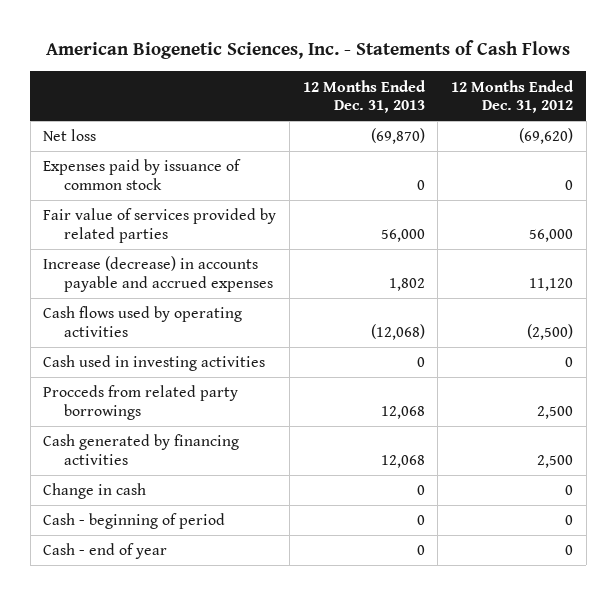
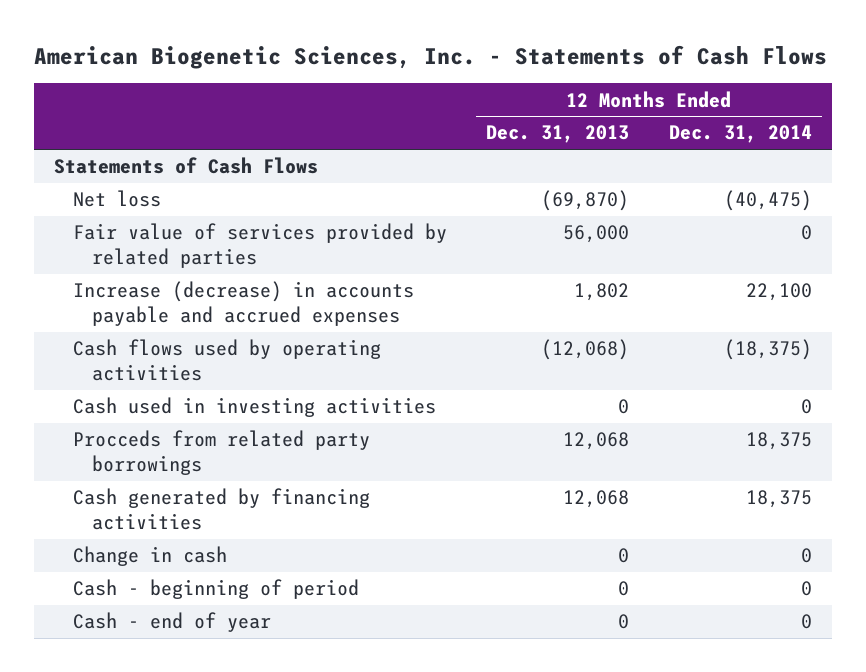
[451,79,575,114] 12 Months Ended Dec. 31, 2012 -> none
none -> [669,125,813,144] Dec. 31, 2014
none -> [53,157,318,175] Statements of Cash Flows
[43,159,242,190] Expenses paid by issuance of common stock -> none

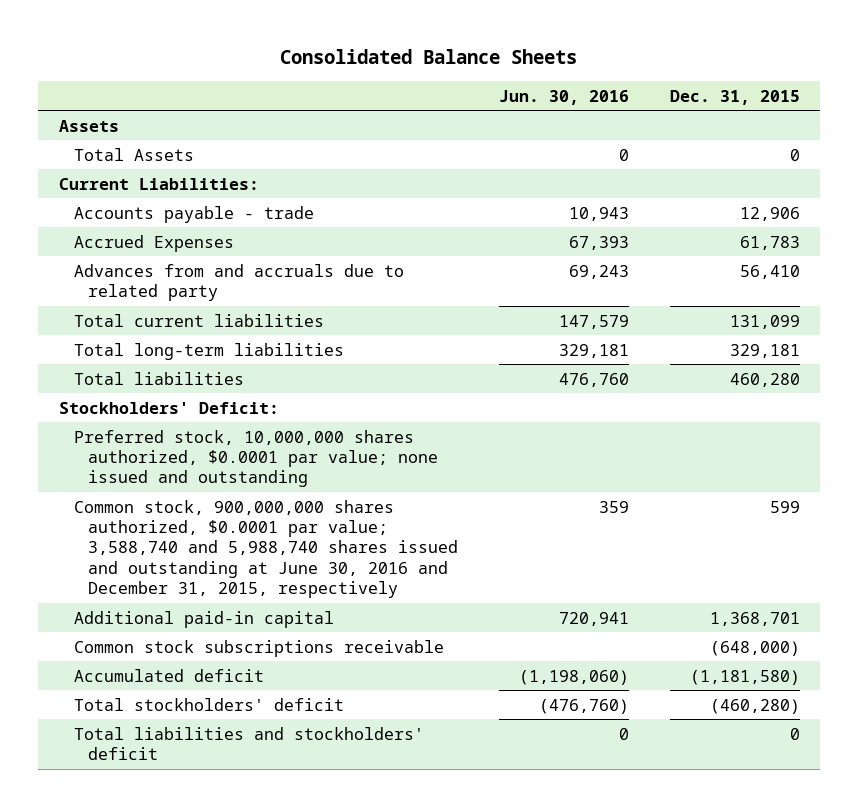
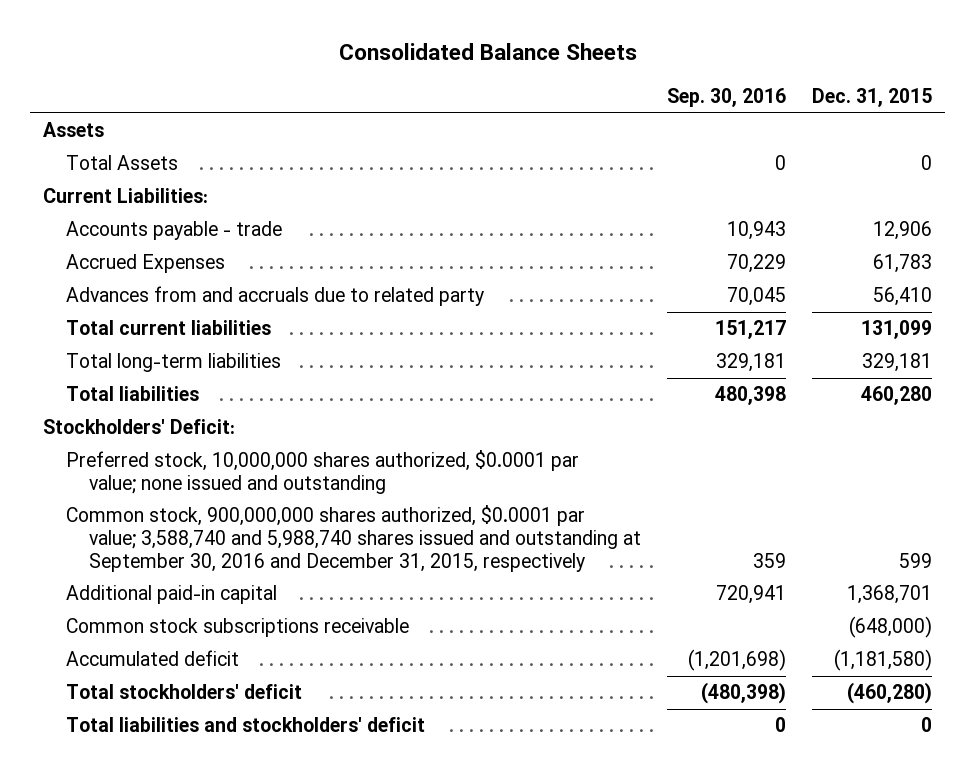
[498,89,629,105] Jun. 30, 2016 -> none
none -> [667,88,787,108] Sep. 30, 2016
[73,499,459,599] Common stock, 900,000,000 shares authorized, $0.0001 par value; 3,588,740 and 5,988,740 shares issued and outstanding at June 30, 2016 and December 31, 2015, respectively -> [66,505,642,572] Common stock, 900,000,000 shares authorized, $0.0001 par value; 3,588,740 and 5,988,740 shares issued and outstanding at September 30, 2016 and December 31, 2015, respectively

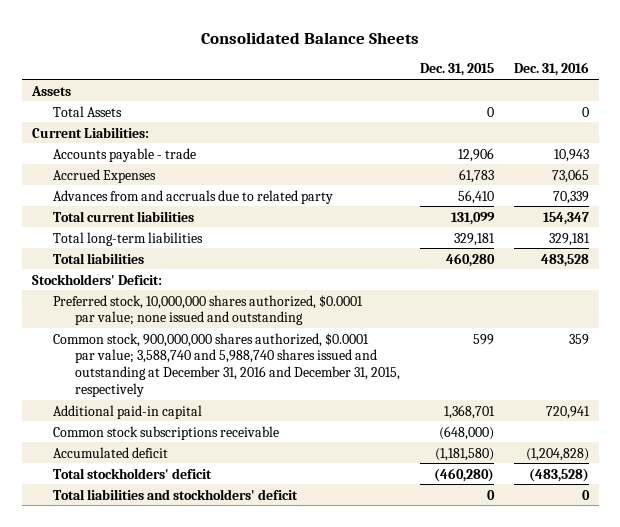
[667,88,787,108] Sep. 30, 2016 -> none
none -> [513,62,589,77] Dec. 31, 2016
[66,505,642,572] Common stock, 900,000,000 shares authorized, $0.0001 par value; 3,588,740 and 5,988,740 shares issued and outstanding at September 30, 2016 and December 31, 2015, respectively -> [53,332,400,398] Common stock, 900,000,000 shares authorized, $0.0001 par value; 3,588,740 and 5,988,740 shares issued and outstanding at December 31, 2016 and December 31, 2015, respectively

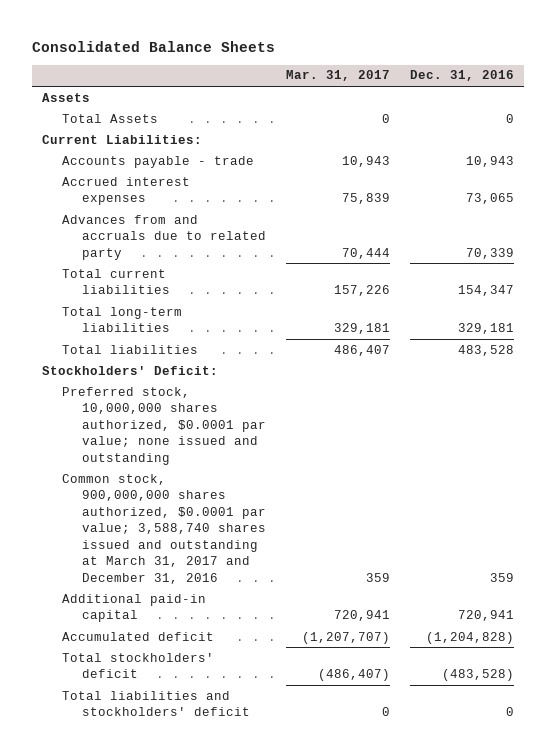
[419,63,494,77] Dec. 31, 2015 -> none
none -> [286,70,391,82] Mar. 31, 2017
[53,168,157,183] Accrued Expenses -> [62,176,191,206] Accrued interest expenses
[53,332,400,398] Common stock, 900,000,000 shares authorized, $0.0001 par value; 3,588,740 and 5,988,740 shares issued and outstanding at December 31, 2016 and December 31, 2015, respectively -> [62,473,267,584] Common stock, 900,000,000 shares authorized, $0.0001 par value; 3,588,740 shares issued and outstanding at March 31, 2017 and December 31, 2016
[53,425,280,440] Common stock subscriptions receivable -> none

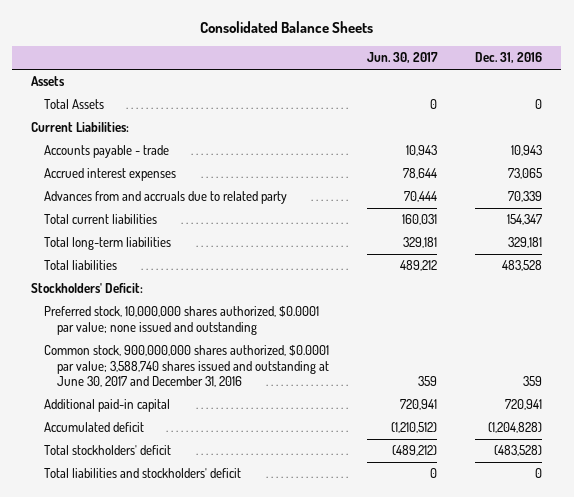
[286,70,391,82] Mar. 31, 2017 -> none
none -> [367,52,439,64] Jun. 30, 2017
[62,473,267,584] Common stock, 900,000,000 shares authorized, $0.0001 par value; 3,588,740 shares issued and outstanding at March 31, 2017 and December 31, 2016 -> [44,345,330,388] Common stock, 900,000,000 shares authorized, $0.0001 par value; 3,588,740 shares issued and outstanding at June 30, 2017 and December 31, 2016

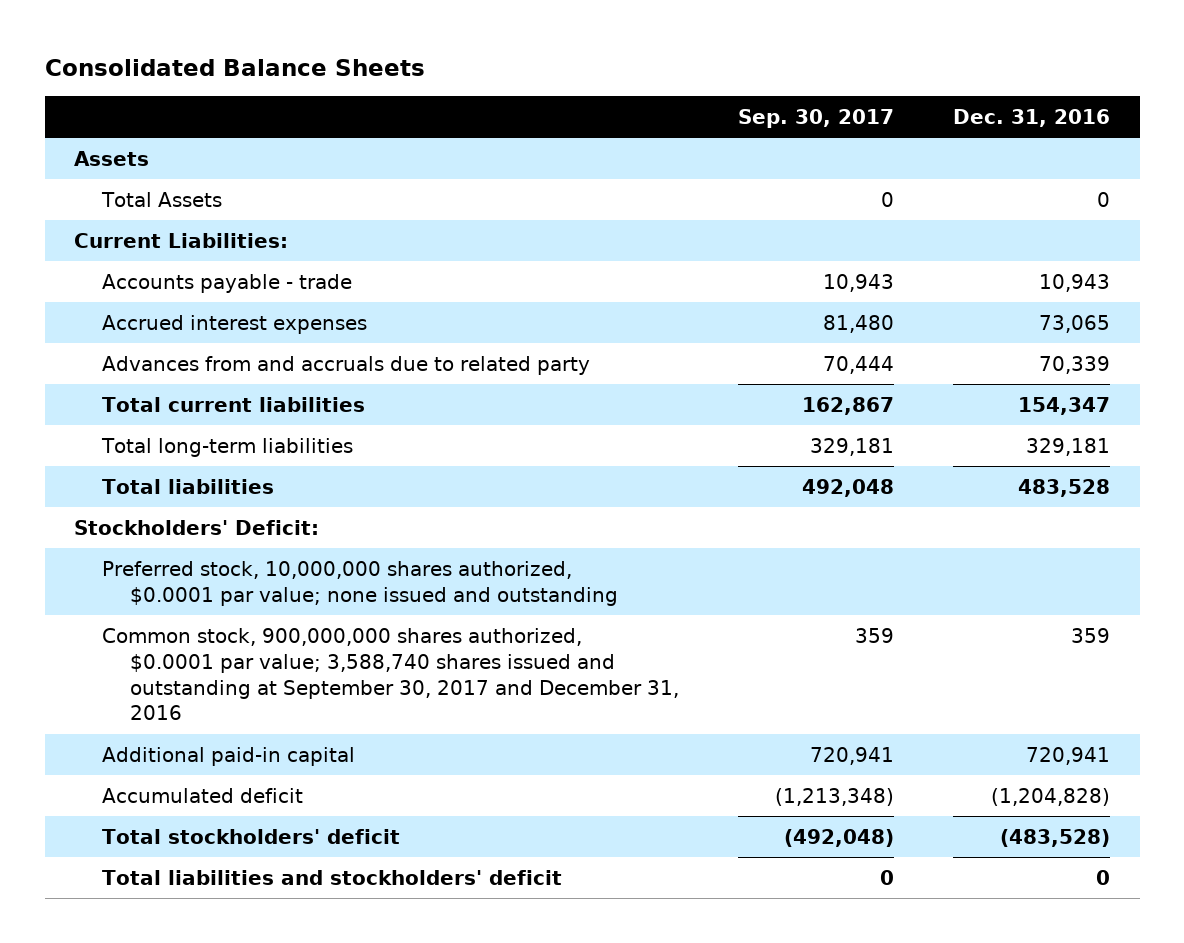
[367,52,439,64] Jun. 30, 2017 -> none
none -> [737,108,894,128] Sep. 30, 2017
[44,345,330,388] Common stock, 900,000,000 shares authorized, $0.0001 par value; 3,588,740 shares issued and outstanding at June 30, 2017 and December 31, 2016 -> [102,628,679,721] Common stock, 900,000,000 shares authorized, $0.0001 par value; 3,588,740 shares issued and outstanding at September 30, 2017 and December 31, 2016

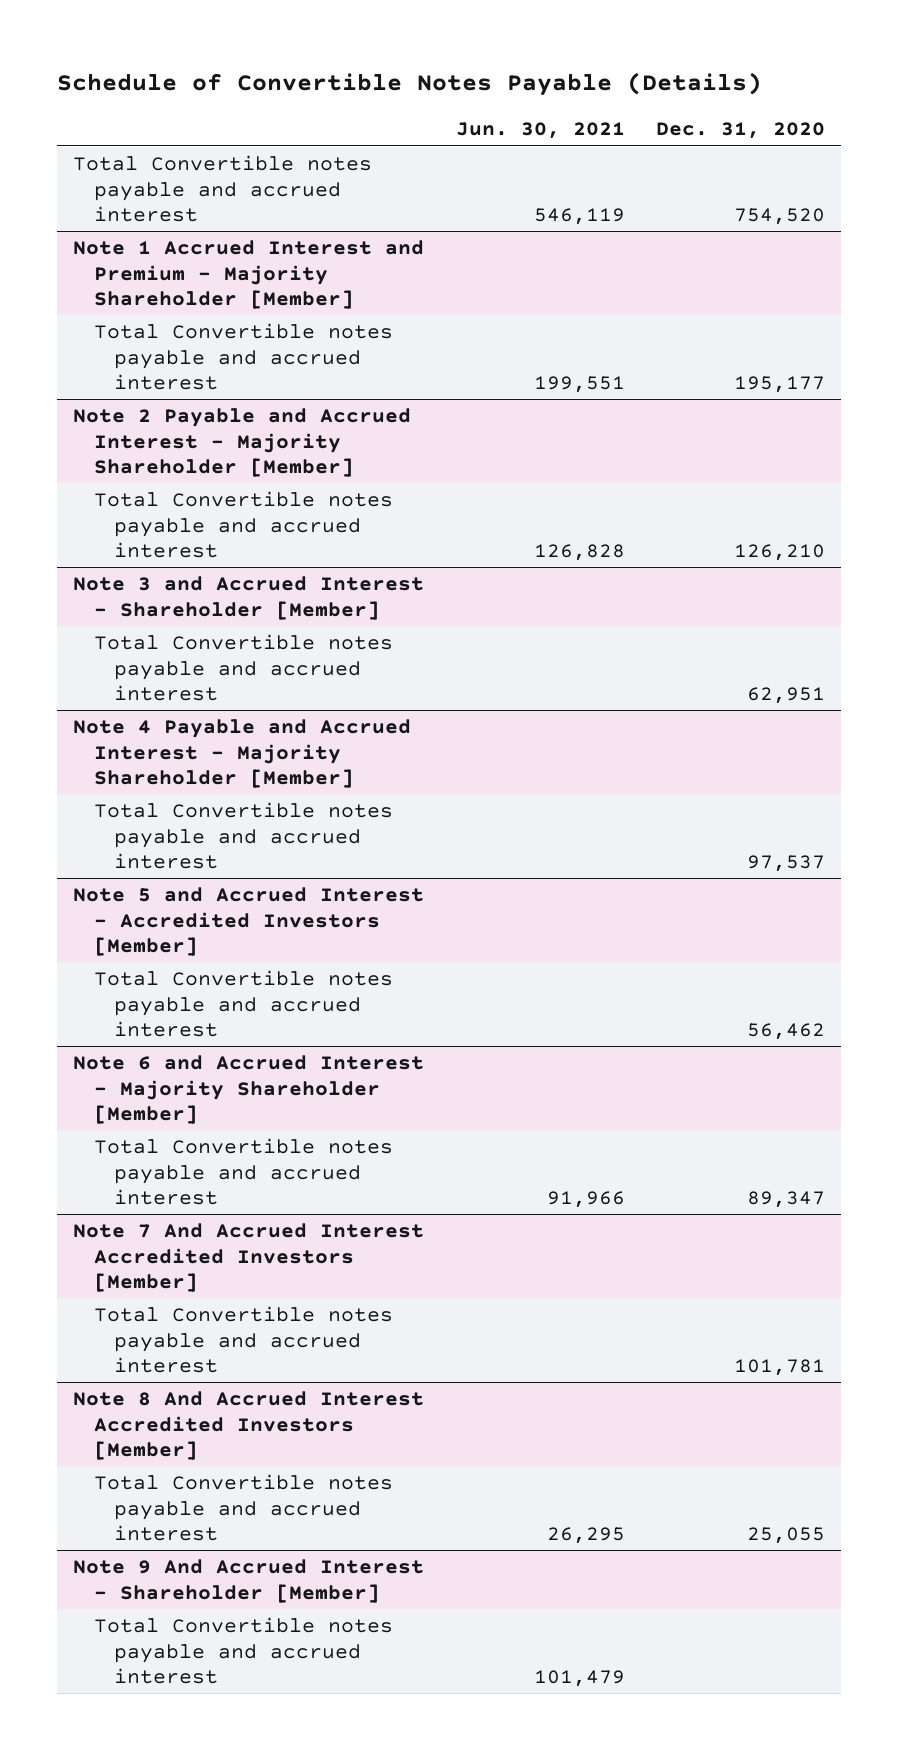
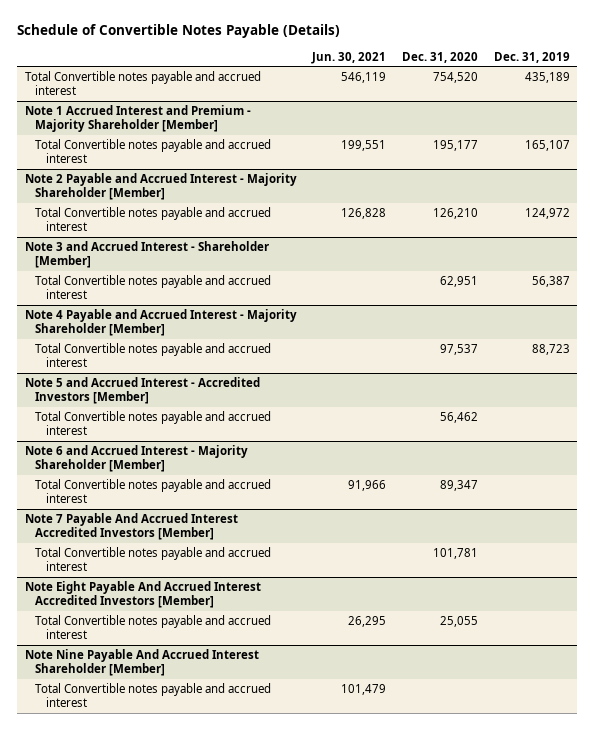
none -> [493,51,570,63] Dec. 31, 2019
[72,1223,424,1292] Note 7 And Accrued Interest Accredited Investors [Member] -> [24,513,238,540] Note 7 Payable And Accrued Interest Accredited Investors [Member]
[72,1391,424,1460] Note 8 And Accrued Interest Accredited Investors [Member] -> [24,581,261,608] Note Eight Payable And Accrued Interest Accredited Investors [Member]
[72,1559,424,1603] Note 9 And Accrued Interest - Shareholder [Member] -> [24,649,259,676] Note Nine Payable And Accrued Interest Shareholder [Member]

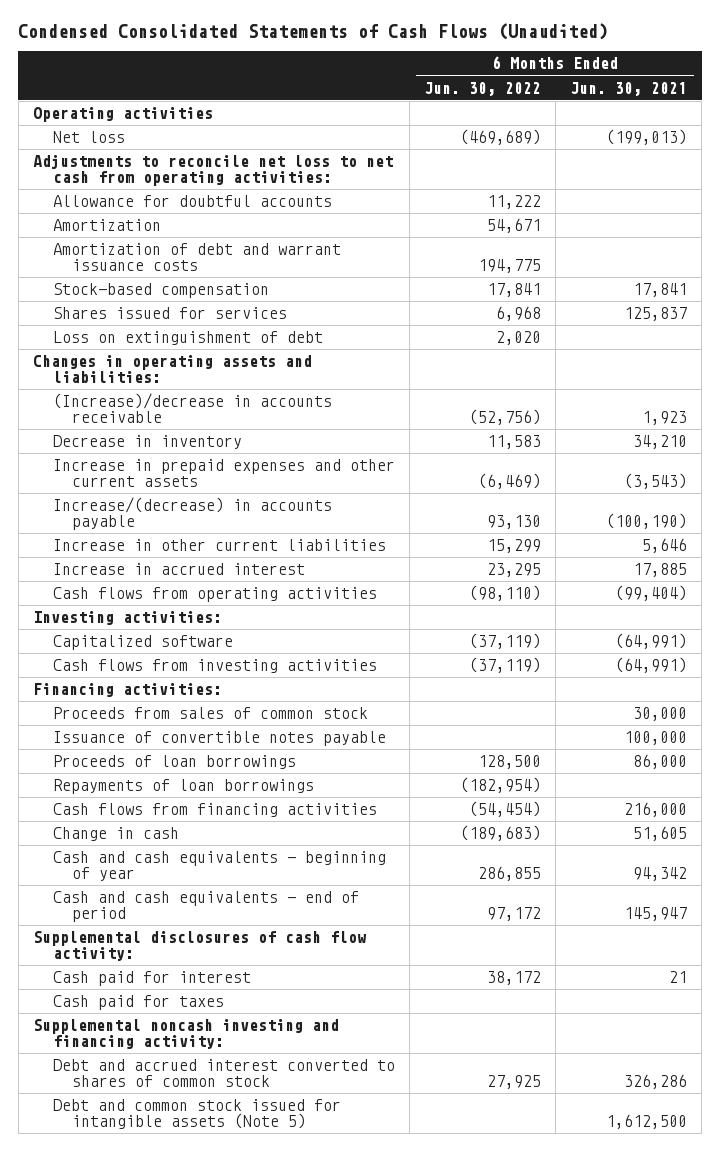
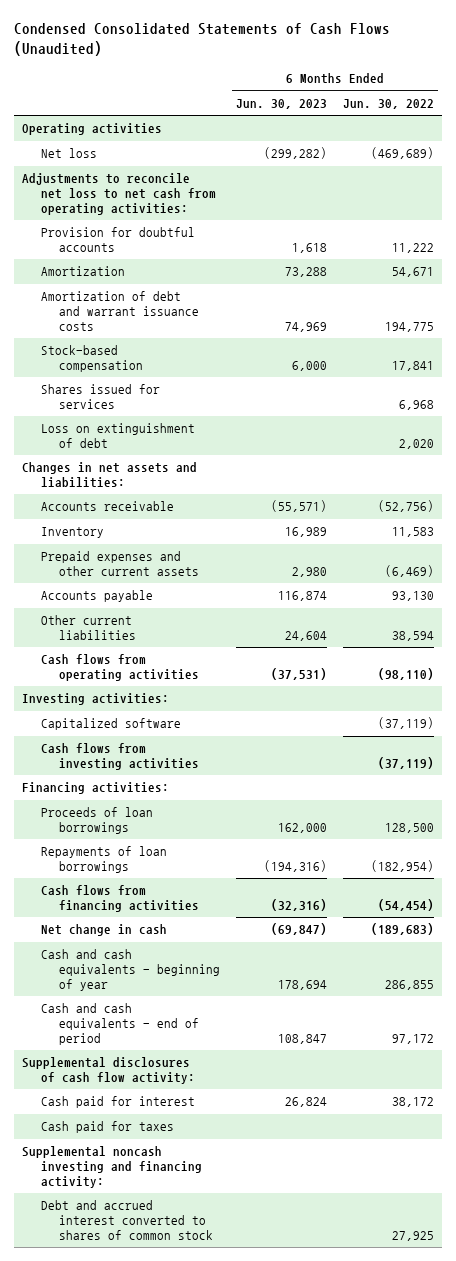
[569,81,687,96] Jun. 30, 2021 -> none
none -> [236,98,328,109] Jun. 30, 2023
[52,195,332,208] Allowance for doubtful accounts -> [40,227,195,253] Provision for doubtful accounts
[52,563,305,576] Increase in accrued interest -> none
[32,355,312,383] Changes in operating assets and liabilities: -> [21,462,197,489] Changes in net assets and liabilities:
[52,393,332,423] (Increase)/decrease in accounts receivable -> [40,501,174,512] Accounts receivable
[52,435,242,450] Decrease in inventory -> [40,527,104,539] Inventory
[52,459,395,487] Increase in prepaid expenses and other current assets -> [40,551,200,577] Prepaid expenses and other current assets
[52,497,332,530] Increase/(decrease) in accounts payable -> [40,590,153,603] Accounts payable
[52,539,386,552] Increase in other current liabilities -> [40,615,137,641] Other current liabilities
[486,539,541,554] 15,299 -> [392,631,435,642] 38,594
[52,707,368,720] Proceeds from sales of common stock -> none
[52,731,386,747] Issuance of convertible notes payable -> none
[52,827,179,842] Change in cash -> [40,924,167,937] Net change in cash
[52,1099,341,1129] Debt and common stock issued for intangible assets (Note 5) -> none

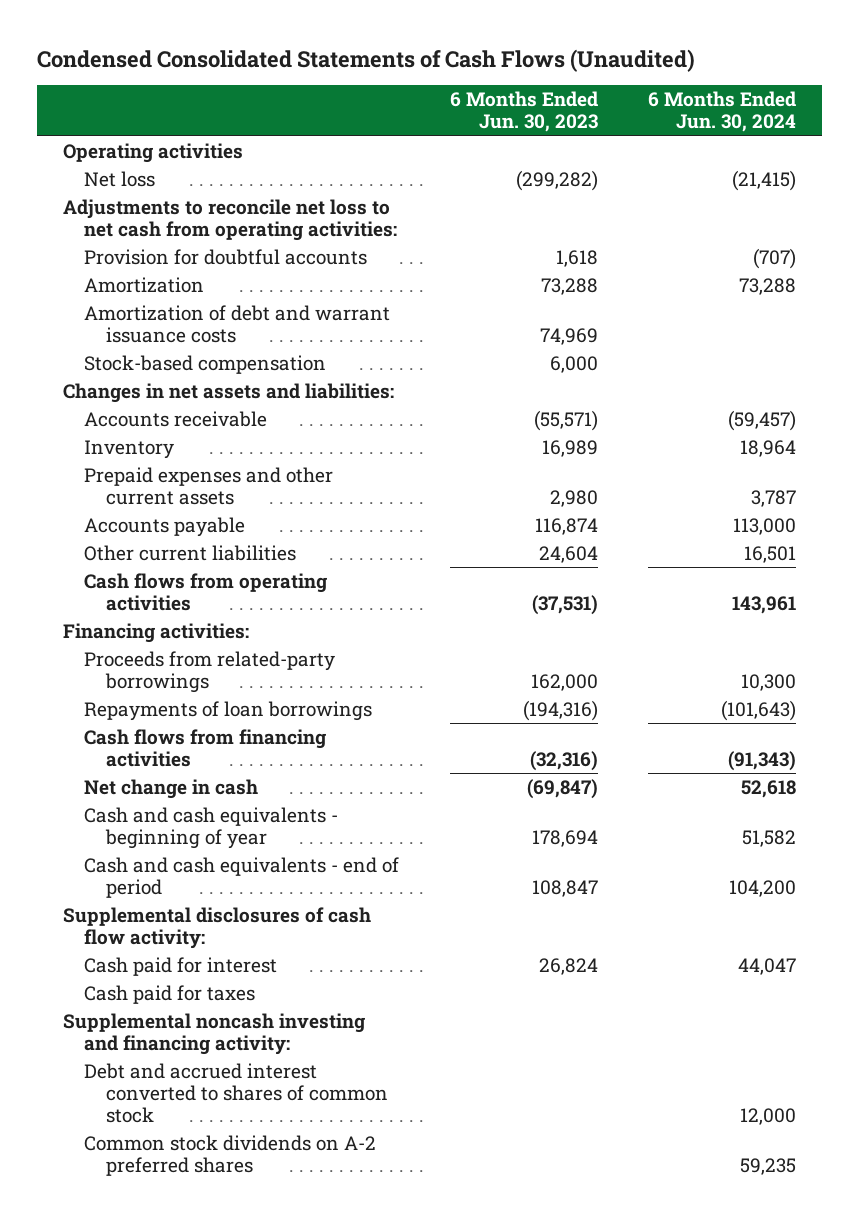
[343,98,435,109] Jun. 30, 2022 -> none
none -> [648,91,797,133] 6 Months Ended Jun. 30, 2024
[40,384,160,410] Shares issued for services -> none
[40,423,195,449] Loss on extinguishment of debt -> none
[21,693,169,706] Investing activities: -> none
[40,718,181,731] Capitalized software -> none
[40,743,200,771] Cash flows from investing activities -> none
[40,807,153,835] Proceeds of loan borrowings -> [84,650,336,693] Proceeds from related-party borrowings
none -> [84,1134,377,1176] Common stock dividends on A-2 preferred shares

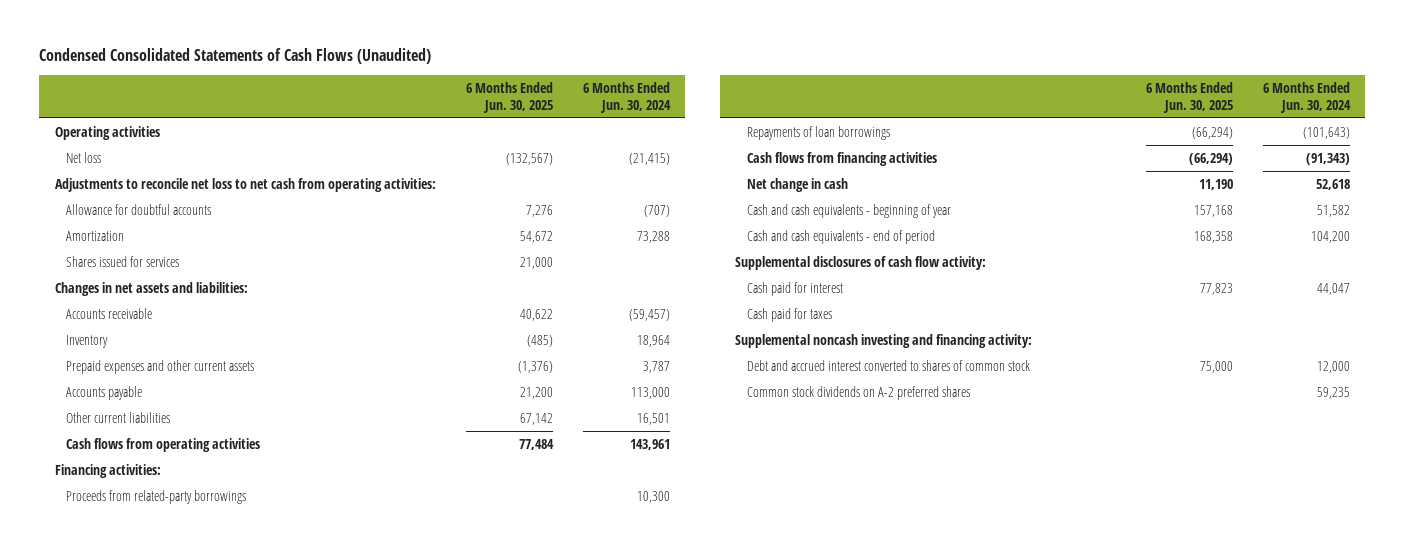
[449,91,598,133] 6 Months Ended Jun. 30, 2023 -> none
none -> [465,82,553,113] 6 Months Ended Jun. 30, 2025
[84,248,368,265] Provision for doubtful accounts -> [66,203,212,215] Allowance for doubtful accounts
[84,304,391,343] Amortization of debt and warrant issuance costs -> none
[84,354,327,374] Stock-based compensation -> none
none -> [66,255,180,267] Shares issued for services

